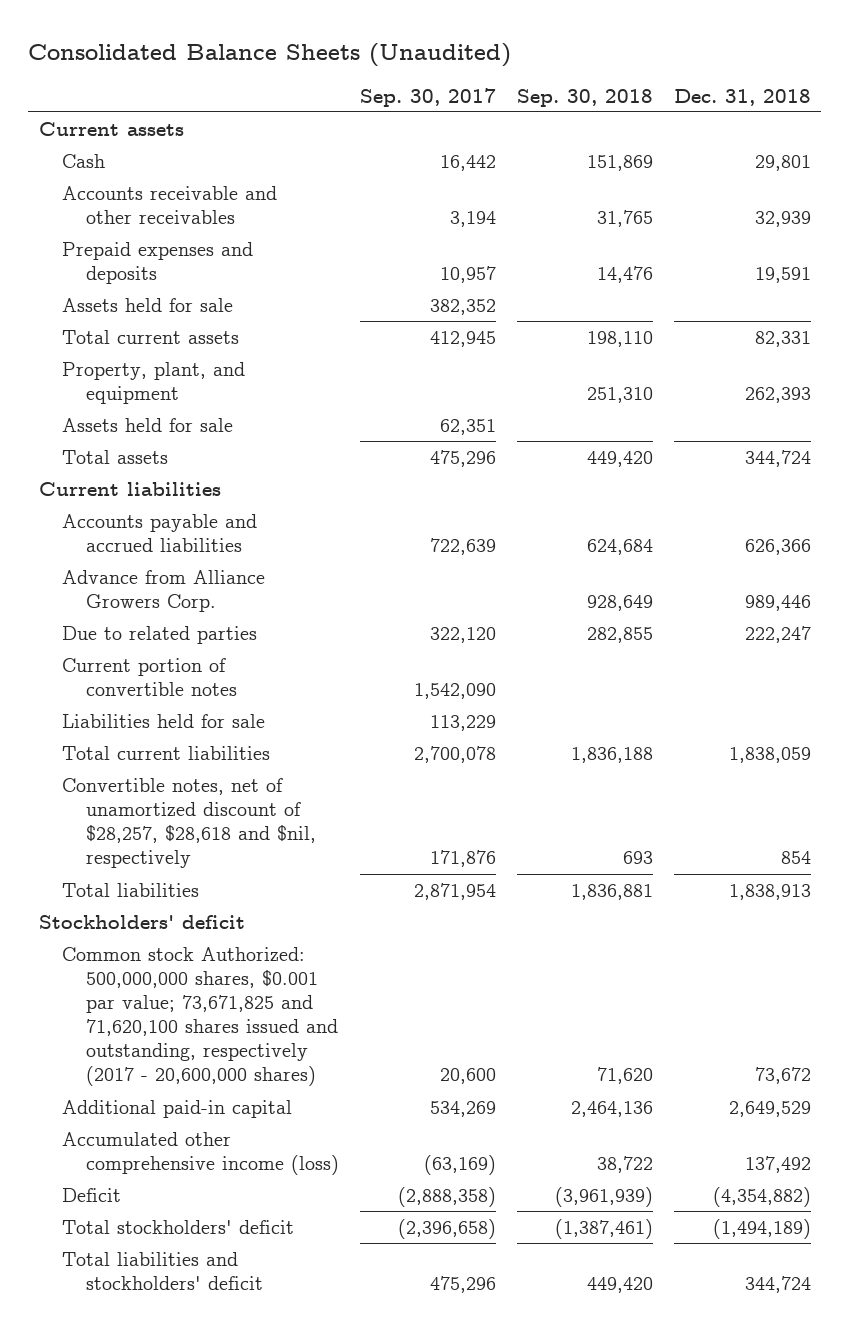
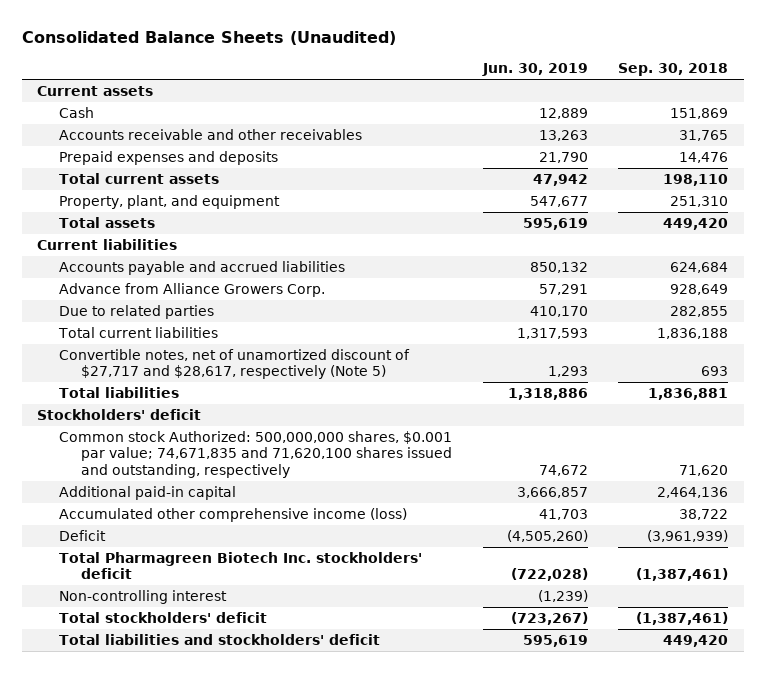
[359,87,496,107] Sep. 30, 2017 -> none
[673,88,811,106] Dec. 31, 2018 -> none
none -> [481,63,588,77] Jun. 30, 2019
[62,298,234,313] Assets held for sale -> none
[62,418,234,433] Assets held for sale -> none
[62,658,237,697] Current portion of convertible notes -> none
[62,714,266,729] Liabilities held for sale -> none
[62,778,316,869] Convertible notes, net of unamortized discount of $28,257, $28,618 and $nil, respectively -> [59,348,411,380] Convertible notes, net of unamortized discount of $27,717 and $28,617, respectively (Note 5)
[62,947,338,1087] Common stock Authorized: 500,000,000 shares, $0.001 par value; 73,671,825 and 71,620,100 shares issued and outstanding, respectively (2017 - 20,600,000 shares) -> [59,430,453,478] Common stock Authorized: 500,000,000 shares, $0.001 par value; 74,671,835 and 71,620,100 shares issued and outstanding, respectively
none -> [59,551,423,580] Total Pharmagreen Biotech Inc. stockholders' deficit
none -> [59,589,228,604] Non-controlling interest

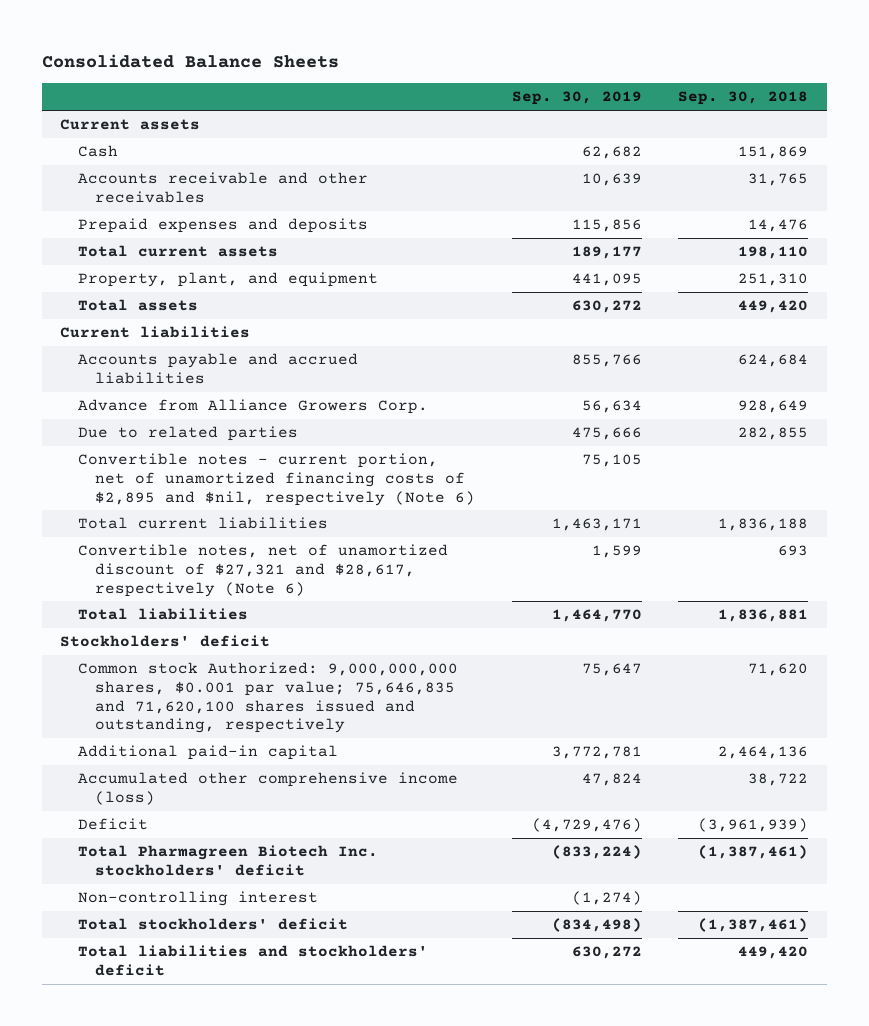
[21,31,396,46] Consolidated Balance Sheets (Unaudited) -> [42,53,340,68] Consolidated Balance Sheets
[481,63,588,77] Jun. 30, 2019 -> none
none -> [511,91,642,106] Sep. 30, 2019
none -> [77,453,476,506] Convertible notes - current portion, net of unamortized financing costs of $2,895 and $nil, respectively (Note 6)
[59,348,411,380] Convertible notes, net of unamortized discount of $27,717 and $28,617, respectively (Note 5) -> [77,544,448,597] Convertible notes, net of unamortized discount of $27,321 and $28,617, respectively (Note 6)
[59,430,453,478] Common stock Authorized: 500,000,000 shares, $0.001 par value; 74,671,835 and 71,620,100 shares issued and outstanding, respectively -> [77,662,458,734] Common stock Authorized: 9,000,000,000 shares, $0.001 par value; 75,646,835 and 71,620,100 shares issued and outstanding, respectively

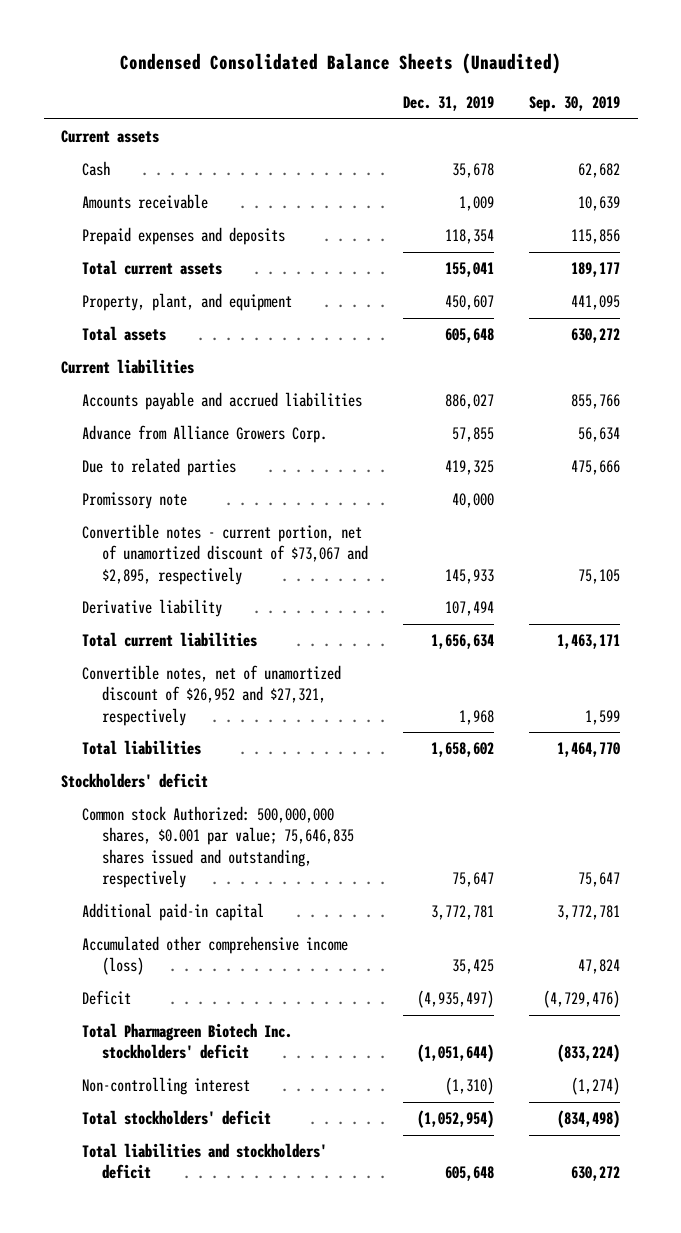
[42,53,340,68] Consolidated Balance Sheets -> [119,53,561,75] Condensed Consolidated Balance Sheets (Unaudited)
[678,91,809,106] Sep. 30, 2018 -> none
none -> [403,96,495,112] Dec. 31, 2019
[77,172,368,203] Accounts receivable and other receivables -> [81,194,208,210] Amounts receivable
none -> [81,492,187,510] Promissory note
[77,453,476,506] Convertible notes - current portion, net of unamortized financing costs of $2,895 and $nil, respectively (Note 6) -> [81,524,369,585] Convertible notes - current portion, net of unamortized discount of $73,067 and $2,895, respectively
none -> [81,599,222,618] Derivative liability
[77,544,448,597] Convertible notes, net of unamortized discount of $27,321 and $28,617, respectively (Note 6) -> [81,665,341,726] Convertible notes, net of unamortized discount of $26,952 and $27,321, respectively
[77,662,458,734] Common stock Authorized: 9,000,000,000 shares, $0.001 par value; 75,646,835 and 71,620,100 shares issued and outstanding, respectively -> [81,806,355,888] Common stock Authorized: 500,000,000 shares, $0.001 par value; 75,646,835 shares issued and outstanding, respectively

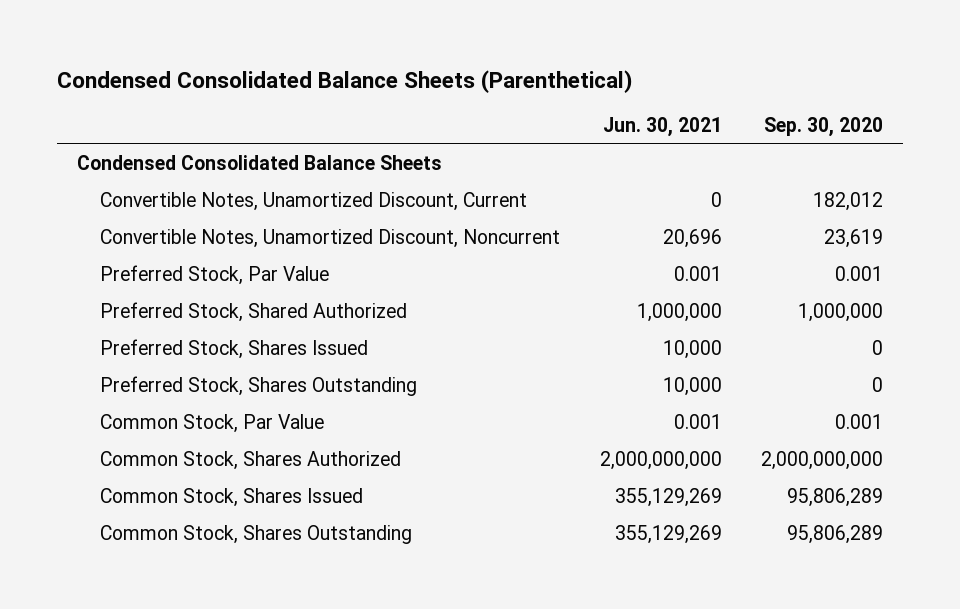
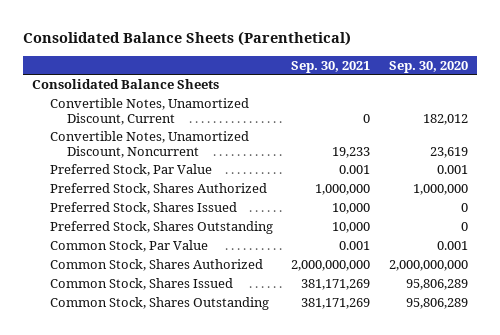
[57,69,633,93] Condensed Consolidated Balance Sheets (Parenthetical) -> [23,31,352,47] Consolidated Balance Sheets (Parenthetical)
[602,117,722,138] Jun. 30, 2021 -> none
none -> [291,60,371,73] Sep. 30, 2021
[76,155,442,171] Condensed Consolidated Balance Sheets -> [32,78,220,89] Consolidated Balance Sheets
[100,302,408,323] Preferred Stock, Shared Authorized -> [49,182,267,195] Preferred Stock, Shares Authorized

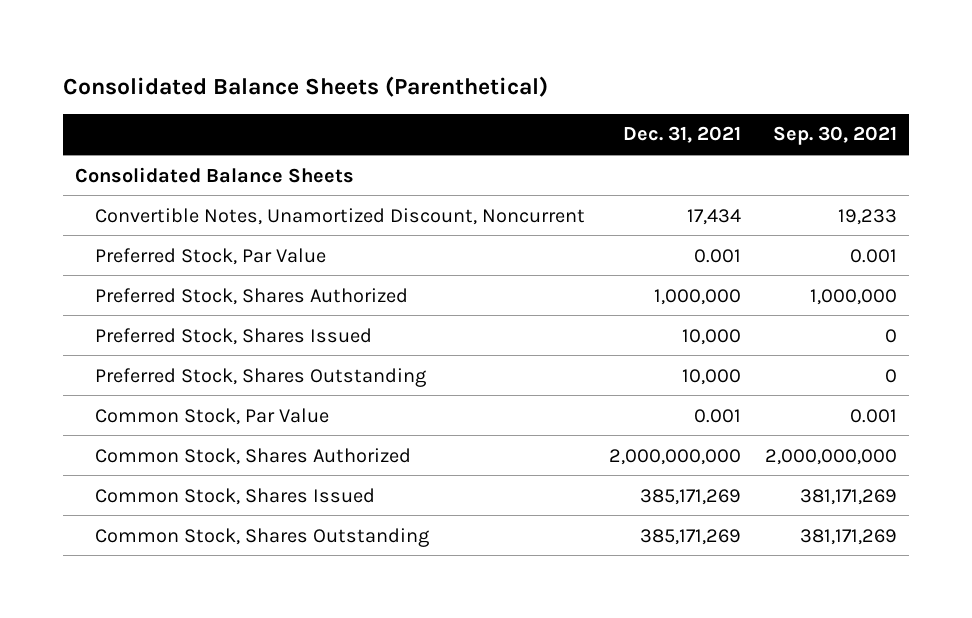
[388,60,468,73] Sep. 30, 2020 -> none
none -> [623,126,742,144] Dec. 31, 2021
[49,97,249,125] Convertible Notes, Unamortized Discount, Current -> none
[332,202,371,214] 10,000 -> [885,328,898,343] 0
[332,221,371,233] 10,000 -> [885,368,898,383] 0

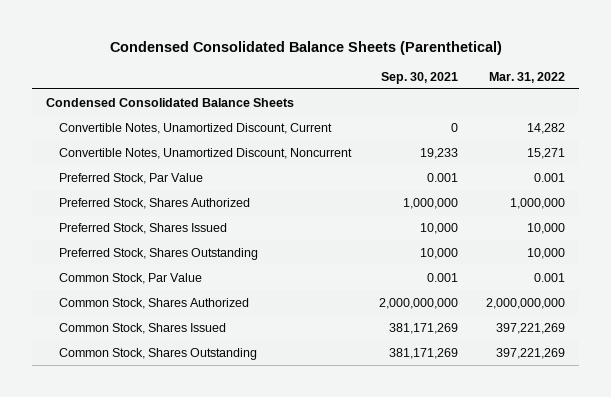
[62,75,548,97] Consolidated Balance Sheets (Parenthetical) -> [109,40,502,55] Condensed Consolidated Balance Sheets (Parenthetical)
[623,126,742,144] Dec. 31, 2021 -> none
none -> [488,71,565,83] Mar. 31, 2022
[74,166,354,183] Consolidated Balance Sheets -> [46,97,295,107] Condensed Consolidated Balance Sheets
none -> [58,122,332,134] Convertible Notes, Unamortized Discount, Current
[885,328,898,343] 0 -> [419,222,458,234] 10,000
[885,368,898,383] 0 -> [419,247,458,259] 10,000

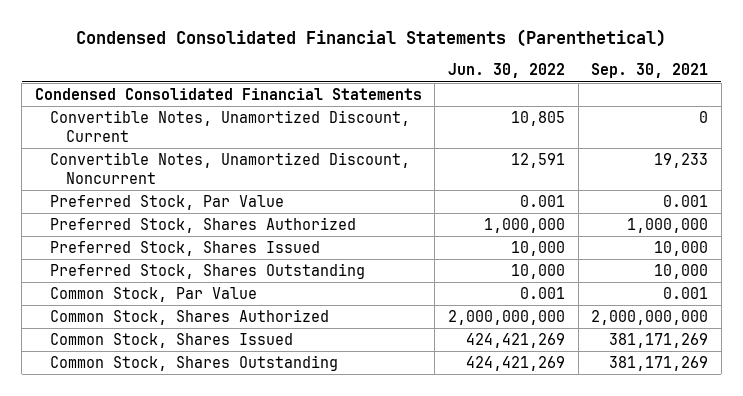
[109,40,502,55] Condensed Consolidated Balance Sheets (Parenthetical) -> [76,28,667,47] Condensed Consolidated Financial Statements (Parenthetical)
[488,71,565,83] Mar. 31, 2022 -> none
none -> [447,63,565,79] Jun. 30, 2022
[46,97,295,107] Condensed Consolidated Balance Sheets -> [34,87,422,100] Condensed Consolidated Financial Statements

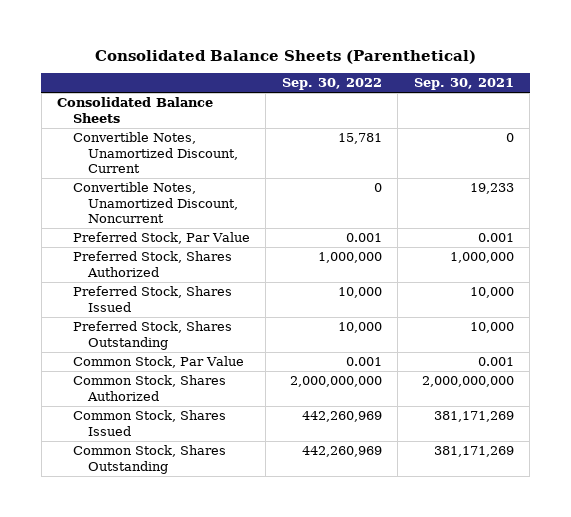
[76,28,667,47] Condensed Consolidated Financial Statements (Parenthetical) -> [94,49,476,64] Consolidated Balance Sheets (Parenthetical)
[447,63,565,79] Jun. 30, 2022 -> none
none -> [281,78,382,91] Sep. 30, 2022
[34,87,422,100] Condensed Consolidated Financial Statements -> [57,97,214,123] Consolidated Balance Sheets

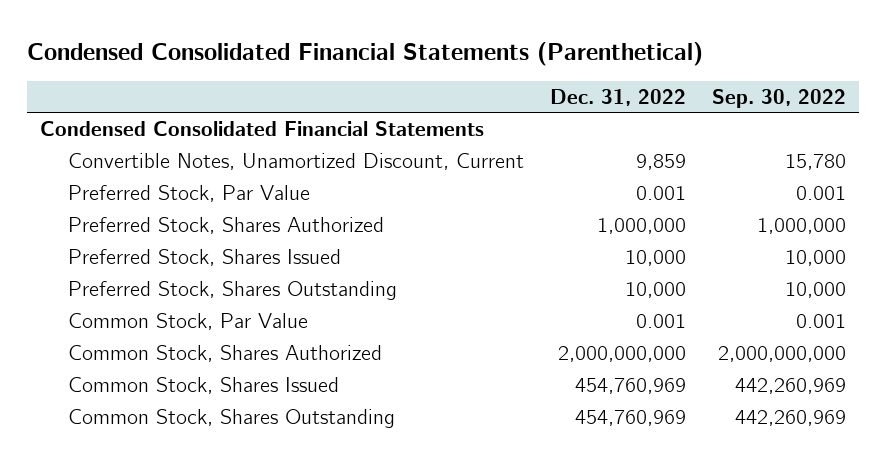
[94,49,476,64] Consolidated Balance Sheets (Parenthetical) -> [27,41,704,66] Condensed Consolidated Financial Statements (Parenthetical)
[413,78,514,91] Sep. 30, 2021 -> none
none -> [549,88,686,106] Dec. 31, 2022
[72,182,239,224] Convertible Notes, Unamortized Discount, Noncurrent -> none
[57,97,214,123] Consolidated Balance Sheets -> [40,121,485,137] Condensed Consolidated Financial Statements
[337,133,382,145] 15,781 -> [784,154,846,171] 15,780

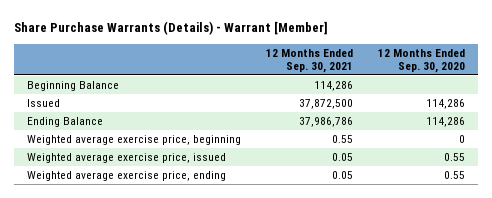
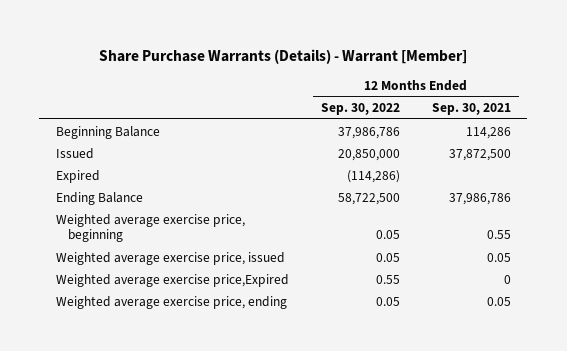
[378,48,466,74] 12 Months Ended Sep. 30, 2020 -> none
none -> [320,103,400,116] Sep. 30, 2022
none -> [55,169,100,183] Expired
none -> [55,273,289,287] Weighted average exercise price,Expired

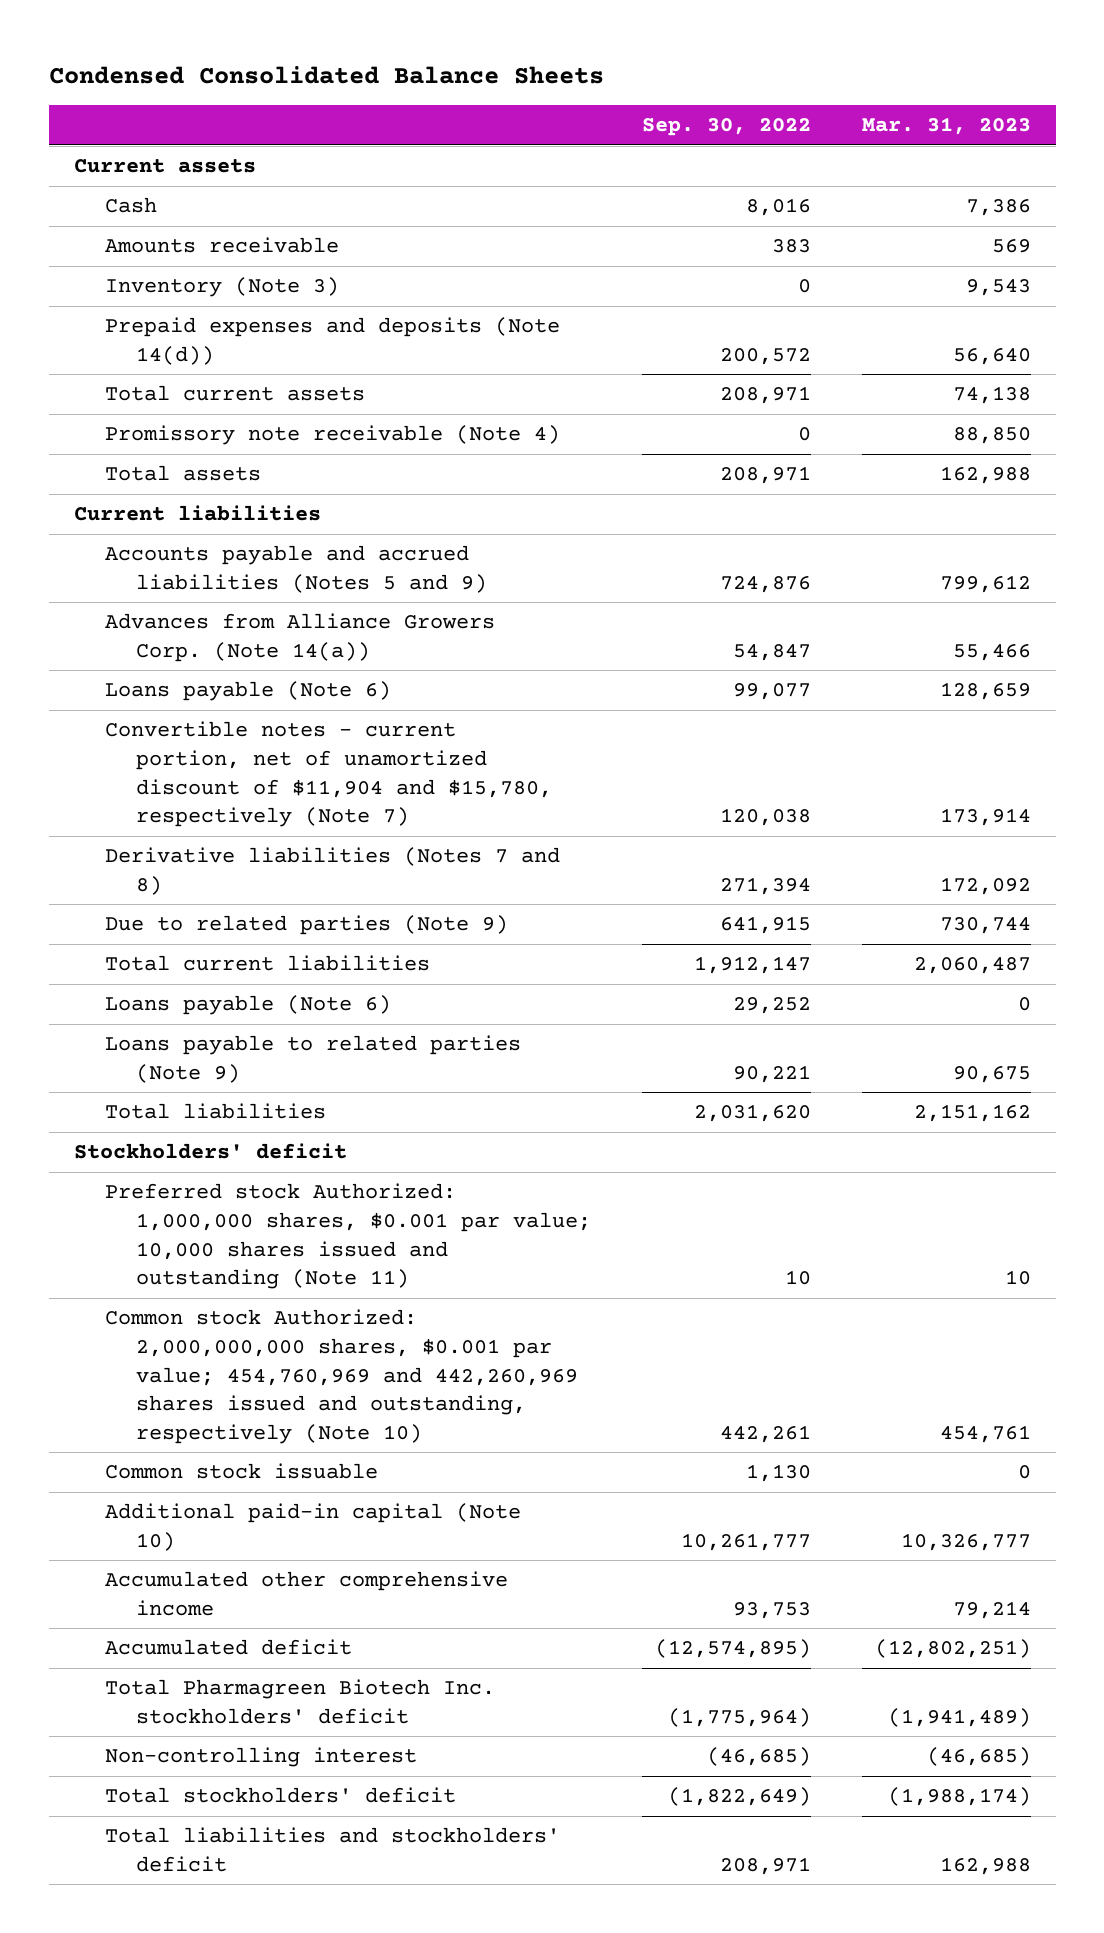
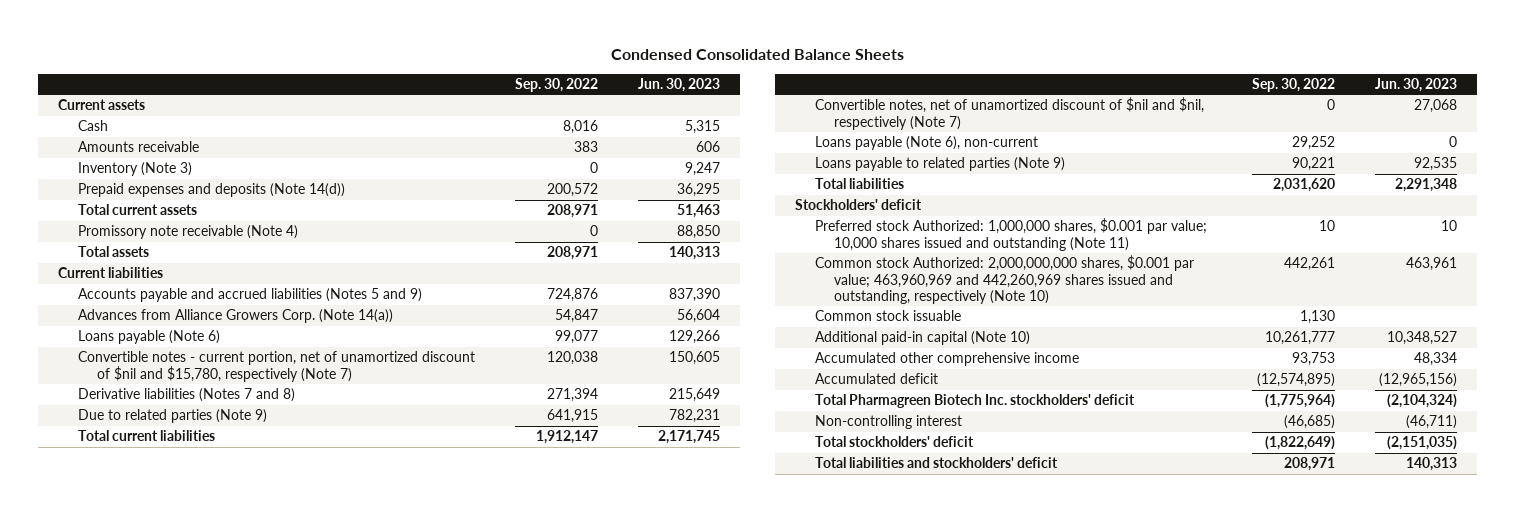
[861,117,1031,136] Mar. 31, 2023 -> none
none -> [638,78,721,93] Jun. 30, 2023
[105,721,553,828] Convertible notes - current portion, net of unamortized discount of $11,904 and $15,780, respectively (Note 7) -> [77,351,475,382] Convertible notes - current portion, net of unamortized discount of $nil and $15,780, respectively (Note 7)
none -> [814,97,1204,130] Convertible notes, net of unamortized discount of $nil and $nil, respectively (Note 7)
[105,995,392,1016] Loans payable (Note 6) -> [814,136,1038,151] Loans payable (Note 6), non-current
[105,1309,579,1444] Common stock Authorized: 2,000,000,000 shares, $0.001 par value; 454,760,969 and 442,260,969 shares issued and outstanding, respectively (Note 10) -> [814,255,1194,305] Common stock Authorized: 2,000,000,000 shares, $0.001 par value; 463,960,969 and 442,260,969 shares issued and outstanding, respectively (Note 10)

